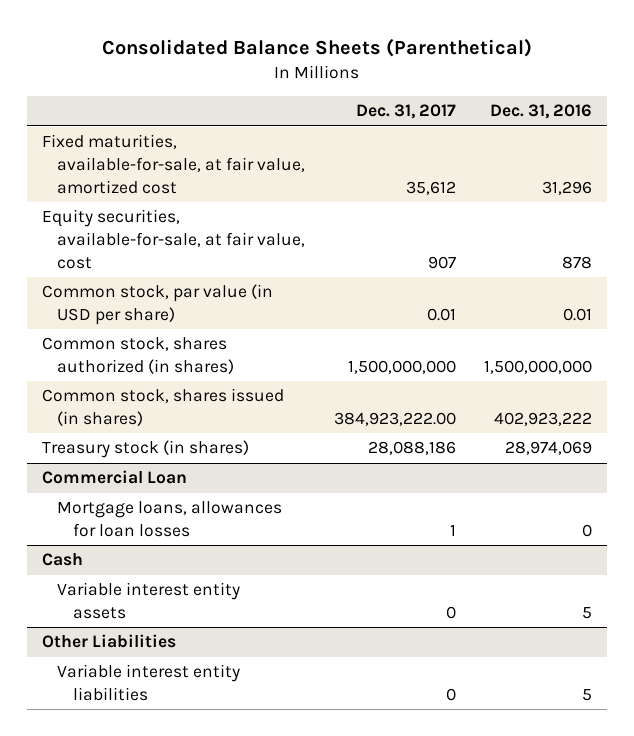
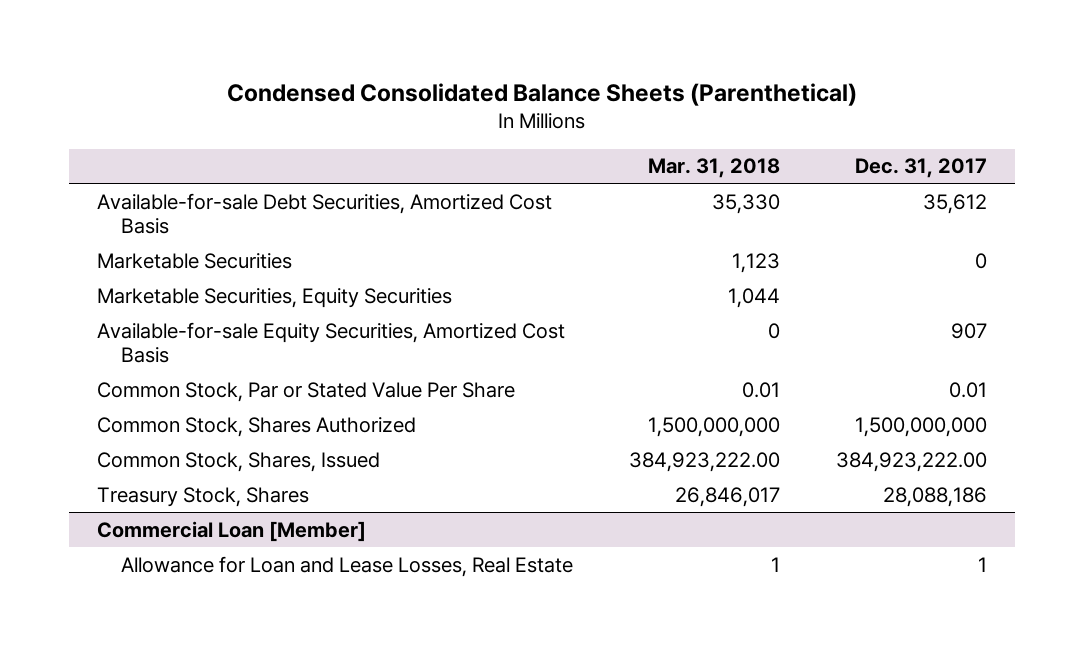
[101,38,532,58] Consolidated Balance Sheets (Parenthetical) -> [226,82,857,106] Condensed Consolidated Balance Sheets (Parenthetical)
[490,104,593,120] Dec. 31, 2016 -> none
none -> [647,158,780,179] Mar. 31, 2018
[41,553,83,567] Cash -> none
[57,582,241,620] Variable interest entity assets -> none
[41,634,176,649] Other Liabilities -> none
[57,664,241,702] Variable interest entity liabilities -> none
[41,134,306,194] Fixed maturities, available-for-sale, at fair value, amortized cost -> [97,192,553,234] Available-for-sale Debt Securities, Amortized Cost Basis
none -> [97,252,293,269] Marketable Securities
none -> [97,287,453,308] Marketable Securities, Equity Securities
[41,209,306,269] Equity securities, available-for-sale, at fair value, cost -> [97,321,566,363] Available-for-sale Equity Securities, Amortized Cost Basis
[41,284,273,326] Common stock, par value (in USD per share) -> [97,381,516,402] Common Stock, Par or Stated Value Per Share
[41,337,235,375] Common stock, shares authorized (in shares) -> [97,416,417,437] Common Stock, Shares Authorized
[41,388,284,427] Common stock, shares issued (in shares) -> [97,451,381,472] Common Stock, Shares, Issued
[41,440,249,459] Treasury stock (in shares) -> [97,486,310,507] Treasury Stock, Shares
[41,470,187,485] Commercial Loan -> [97,520,367,542] Commercial Loan [Member]
[57,501,283,538] Mortgage loans, allowances for loan losses -> [120,555,573,577] Allowance for Loan and Lease Losses, Real Estate

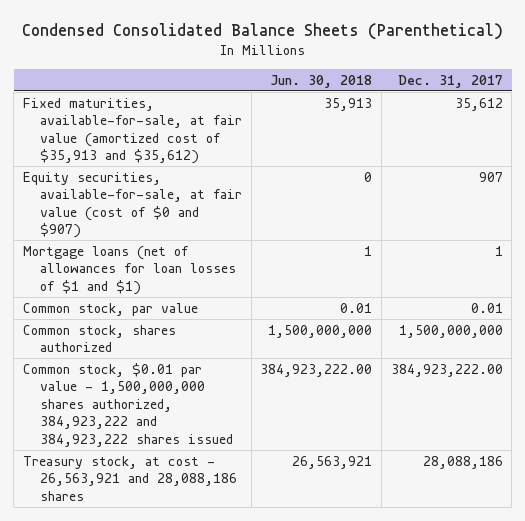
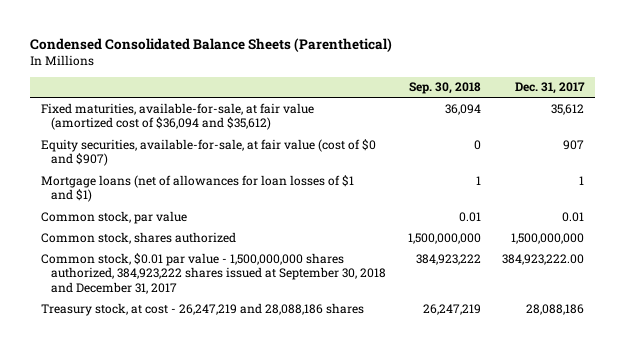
[270,75,373,89] Jun. 30, 2018 -> none
none -> [408,82,481,95] Sep. 30, 2018
[22,97,243,165] Fixed maturities, available-for-sale, at fair value (amortized cost of $35,913 and $35,612) -> [40,102,314,131] Fixed maturities, available-for-sale, at fair value (amortized cost of $36,094 and $35,612)
[22,362,234,448] Common stock, $0.01 par value - 1,500,000,000 shares authorized, 384,923,222 and 384,923,222 shares issued -> [40,252,387,295] Common stock, $0.01 par value - 1,500,000,000 shares authorized, 384,923,222 shares issued at September 30, 2018 and December 31, 2017
[22,455,238,501] Treasury stock, at cost - 26,563,921 and 28,088,186 shares -> [40,302,364,316] Treasury stock, at cost - 26,247,219 and 28,088,186 shares

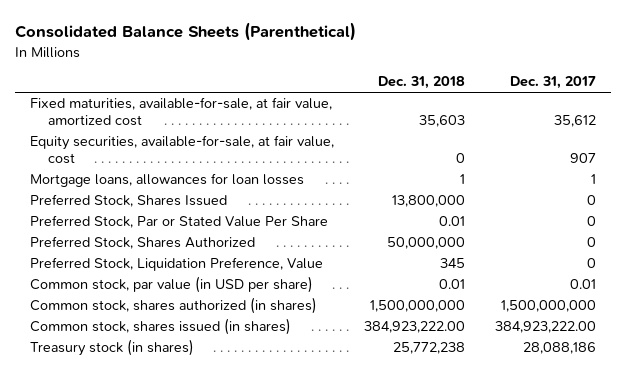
[30,37,393,52] Condensed Consolidated Balance Sheets (Parenthetical) -> [15,22,357,42] Consolidated Balance Sheets (Parenthetical)
[408,82,481,95] Sep. 30, 2018 -> none
none -> [377,76,465,90] Dec. 31, 2018
[40,102,314,131] Fixed maturities, available-for-sale, at fair value (amortized cost of $36,094 and $35,612) -> [30,97,333,126] Fixed maturities, available-for-sale, at fair value, amortized cost
[40,138,376,167] Equity securities, available-for-sale, at fair value (cost of $0 and $907) -> [30,135,335,164] Equity securities, available-for-sale, at fair value, cost
[40,174,354,203] Mortgage loans (net of allowances for loan losses of $1 and $1) -> [30,173,305,188] Mortgage loans, allowances for loan losses
none -> [30,194,228,208] Preferred Stock, Shares Issued
none -> [30,215,329,229] Preferred Stock, Par or Stated Value Per Share
none -> [30,236,256,250] Preferred Stock, Shares Authorized
none -> [30,257,324,272] Preferred Stock, Liquidation Preference, Value
[40,210,187,224] Common stock, par value -> [30,276,314,294] Common stock, par value (in USD per share)
[40,231,236,244] Common stock, shares authorized -> [30,297,318,315] Common stock, shares authorized (in shares)
[40,252,387,295] Common stock, $0.01 par value - 1,500,000,000 shares authorized, 384,923,222 shares issued at September 30, 2018 and December 31, 2017 -> [30,318,292,336] Common stock, shares issued (in shares)
[40,302,364,316] Treasury stock, at cost - 26,247,219 and 28,088,186 shares -> [30,339,195,357] Treasury stock (in shares)

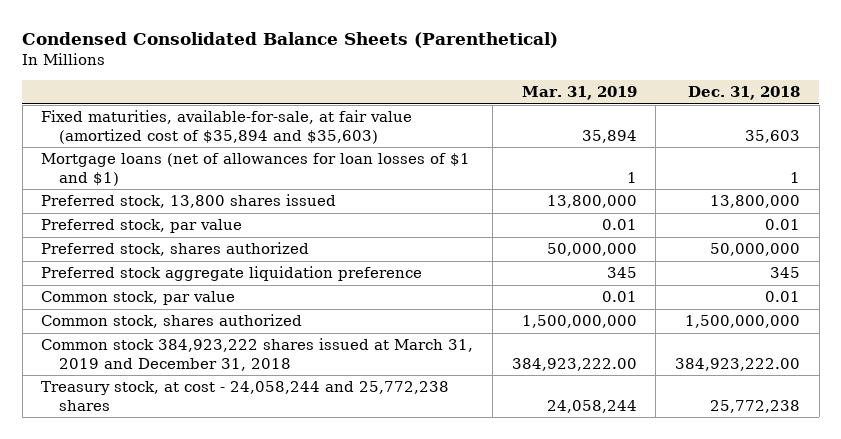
[15,22,357,42] Consolidated Balance Sheets (Parenthetical) -> [22,32,559,49] Condensed Consolidated Balance Sheets (Parenthetical)
[509,76,596,90] Dec. 31, 2017 -> none
none -> [521,86,637,101] Mar. 31, 2019
[30,135,335,164] Equity securities, available-for-sale, at fair value, cost -> none
[30,97,333,126] Fixed maturities, available-for-sale, at fair value, amortized cost -> [41,110,413,144] Fixed maturities, available-for-sale, at fair value (amortized cost of $35,894 and $35,603)
[30,173,305,188] Mortgage loans, allowances for loan losses -> [41,153,471,186] Mortgage loans (net of allowances for loan losses of $1 and $1)
[30,194,228,208] Preferred Stock, Shares Issued -> [41,194,337,209] Preferred stock, 13,800 shares issued
[30,215,329,229] Preferred Stock, Par or Stated Value Per Share -> [41,219,243,234] Preferred stock, par value
[30,236,256,250] Preferred Stock, Shares Authorized -> [41,242,310,257] Preferred stock, shares authorized
[30,257,324,272] Preferred Stock, Liquidation Preference, Value -> [41,266,423,282] Preferred stock aggregate liquidation preference
[30,276,314,294] Common stock, par value (in USD per share) -> [41,291,236,306] Common stock, par value
[30,297,318,315] Common stock, shares authorized (in shares) -> [41,314,303,329] Common stock, shares authorized
[30,318,292,336] Common stock, shares issued (in shares) -> [41,338,474,371] Common stock 384,923,222 shares issued at March 31, 2019 and December 31, 2018
[30,339,195,357] Treasury stock (in shares) -> [41,381,450,411] Treasury stock, at cost - 24,058,244 and 25,772,238 shares

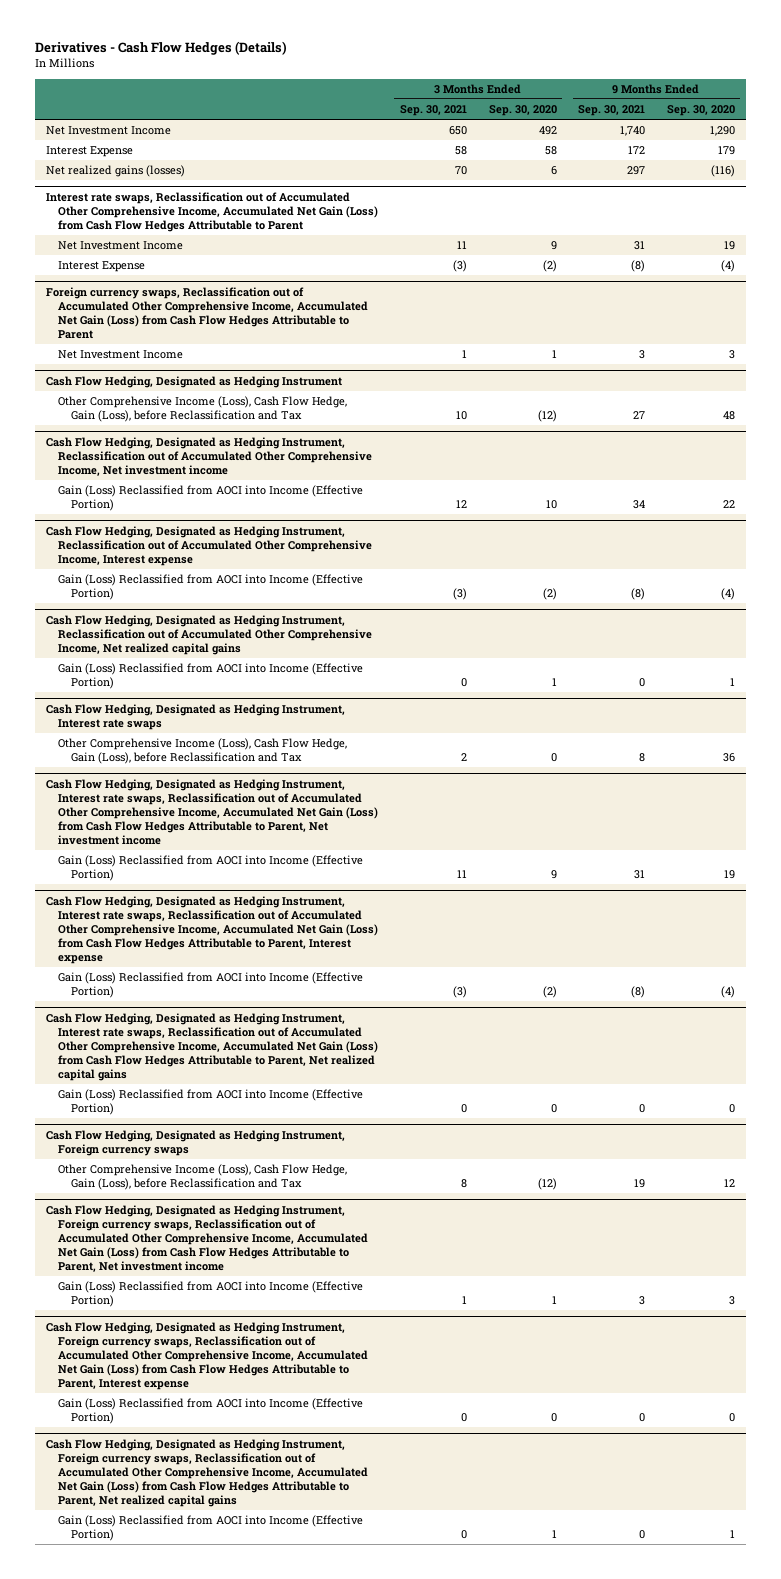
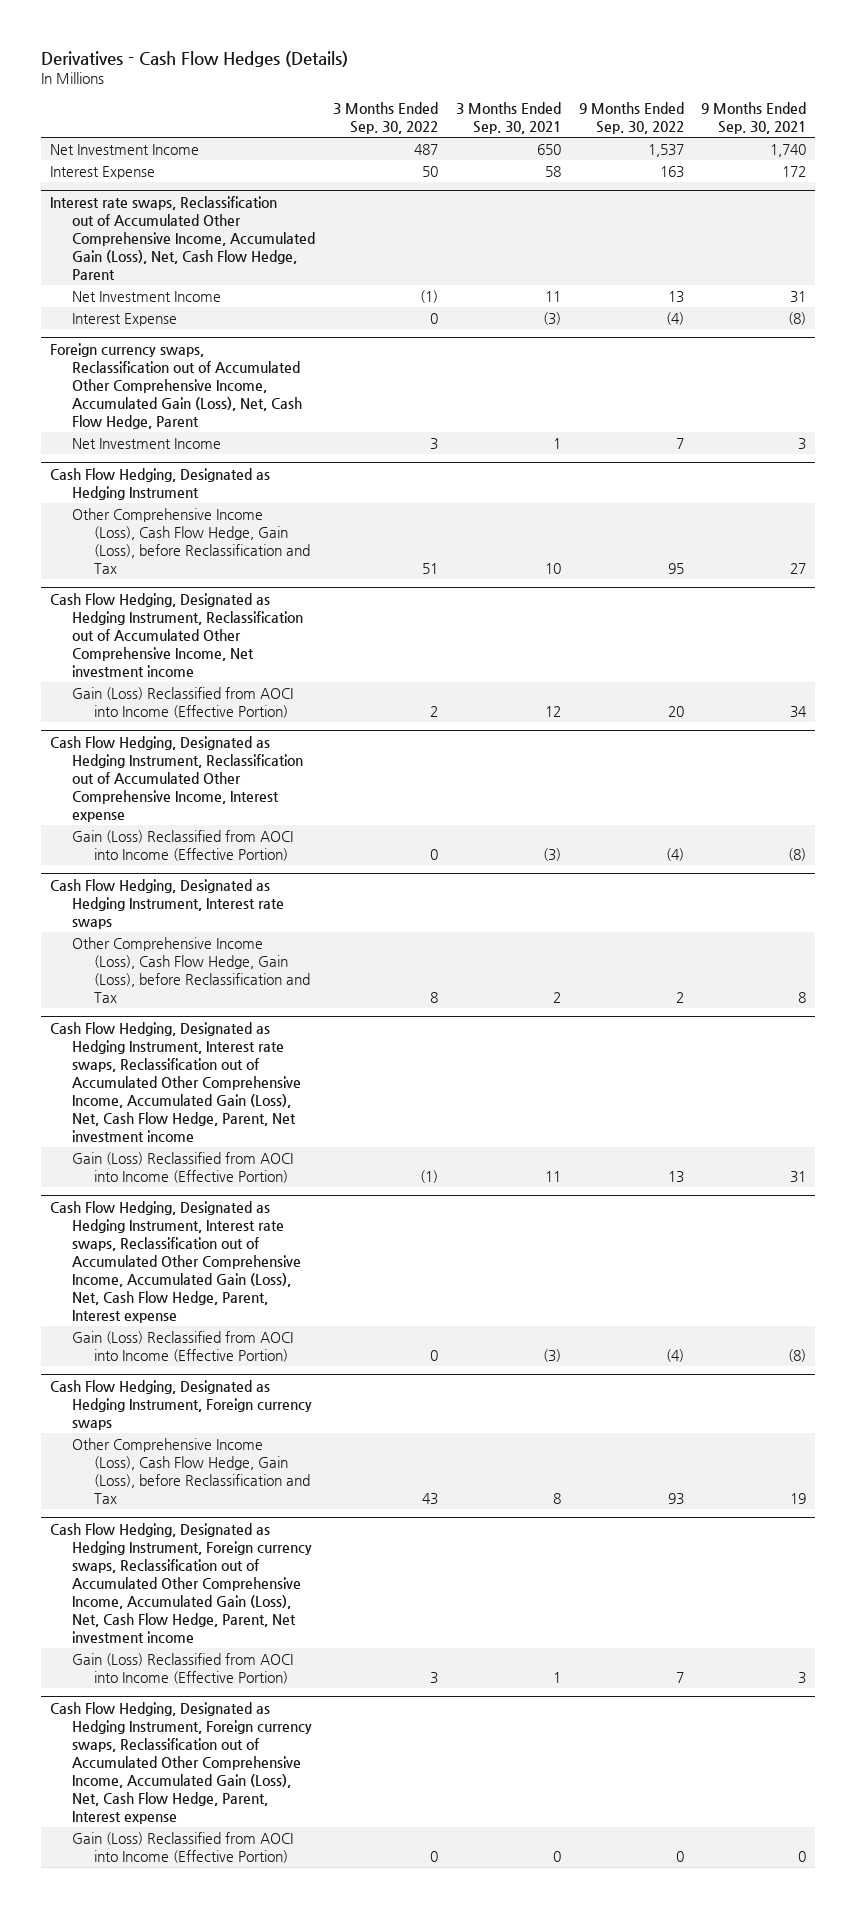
[488,105,557,117] Sep. 30, 2020 -> none
[666,105,735,117] Sep. 30, 2020 -> none
none -> [332,102,438,135] 3 Months Ended Sep. 30, 2022
none -> [578,102,684,135] 9 Months Ended Sep. 30, 2022
[45,165,185,178] Net realized gains (losses) -> none
[45,192,379,233] Interest rate swaps, Reclassification out of Accumulated Other Comprehensive Income, Accumulated Net Gain (Loss) from Cash Flow Hedges Attributable to Parent -> [50,195,316,280] Interest rate swaps, Reclassification out of Accumulated Other Comprehensive Income, Accumulated Gain (Loss), Net, Cash Flow Hedge, Parent
[45,287,369,340] Foreign currency swaps, Reclassification out of Accumulated Other Comprehensive Income, Accumulated Net Gain (Loss) from Cash Flow Hedges Attributable to Parent -> [50,342,303,429] Foreign currency swaps, Reclassification out of Accumulated Other Comprehensive Income, Accumulated Gain (Loss), Net, Cash Flow Hedge, Parent
[45,615,373,656] Cash Flow Hedging, Designated as Hedging Instrument, Reclassification out of Accumulated Other Comprehensive Income, Net realized capital gains -> none
[58,663,364,690] Gain (Loss) Reclassified from AOCI into Income (Effective Portion) -> none
[45,779,379,846] Cash Flow Hedging, Designated as Hedging Instrument, Interest rate swaps, Reclassification out of Accumulated Other Comprehensive Income, Accumulated Net Gain (Loss) from Cash Flow Hedges Attributable to Parent, Net investment income -> [50,1021,302,1142] Cash Flow Hedging, Designated as Hedging Instrument, Interest rate swaps, Reclassification out of Accumulated Other Comprehensive Income, Accumulated Gain (Loss), Net, Cash Flow Hedge, Parent, Net investment income
[45,896,379,965] Cash Flow Hedging, Designated as Hedging Instrument, Interest rate swaps, Reclassification out of Accumulated Other Comprehensive Income, Accumulated Net Gain (Loss) from Cash Flow Hedges Attributable to Parent, Interest expense -> [50,1200,302,1323] Cash Flow Hedging, Designated as Hedging Instrument, Interest rate swaps, Reclassification out of Accumulated Other Comprehensive Income, Accumulated Gain (Loss), Net, Cash Flow Hedge, Parent, Interest expense
[45,1013,379,1082] Cash Flow Hedging, Designated as Hedging Instrument, Interest rate swaps, Reclassification out of Accumulated Other Comprehensive Income, Accumulated Net Gain (Loss) from Cash Flow Hedges Attributable to Parent, Net realized capital gains -> none
[58,1089,364,1116] Gain (Loss) Reclassified from AOCI into Income (Effective Portion) -> none
[45,1205,369,1273] Cash Flow Hedging, Designated as Hedging Instrument, Foreign currency swaps, Reclassification out of Accumulated Other Comprehensive Income, Accumulated Net Gain (Loss) from Cash Flow Hedges Attributable to Parent, Net investment income -> [50,1522,313,1643] Cash Flow Hedging, Designated as Hedging Instrument, Foreign currency swaps, Reclassification out of Accumulated Other Comprehensive Income, Accumulated Gain (Loss), Net, Cash Flow Hedge, Parent, Net investment income
[58,1398,364,1425] Gain (Loss) Reclassified from AOCI into Income (Effective Portion) -> none
[45,1439,369,1508] Cash Flow Hedging, Designated as Hedging Instrument, Foreign currency swaps, Reclassification out of Accumulated Other Comprehensive Income, Accumulated Net Gain (Loss) from Cash Flow Hedges Attributable to Parent, Net realized capital gains -> none
[45,1322,369,1391] Cash Flow Hedging, Designated as Hedging Instrument, Foreign currency swaps, Reclassification out of Accumulated Other Comprehensive Income, Accumulated Net Gain (Loss) from Cash Flow Hedges Attributable to Parent, Interest expense -> [50,1701,313,1824] Cash Flow Hedging, Designated as Hedging Instrument, Foreign currency swaps, Reclassification out of Accumulated Other Comprehensive Income, Accumulated Gain (Loss), Net, Cash Flow Hedge, Parent, Interest expense

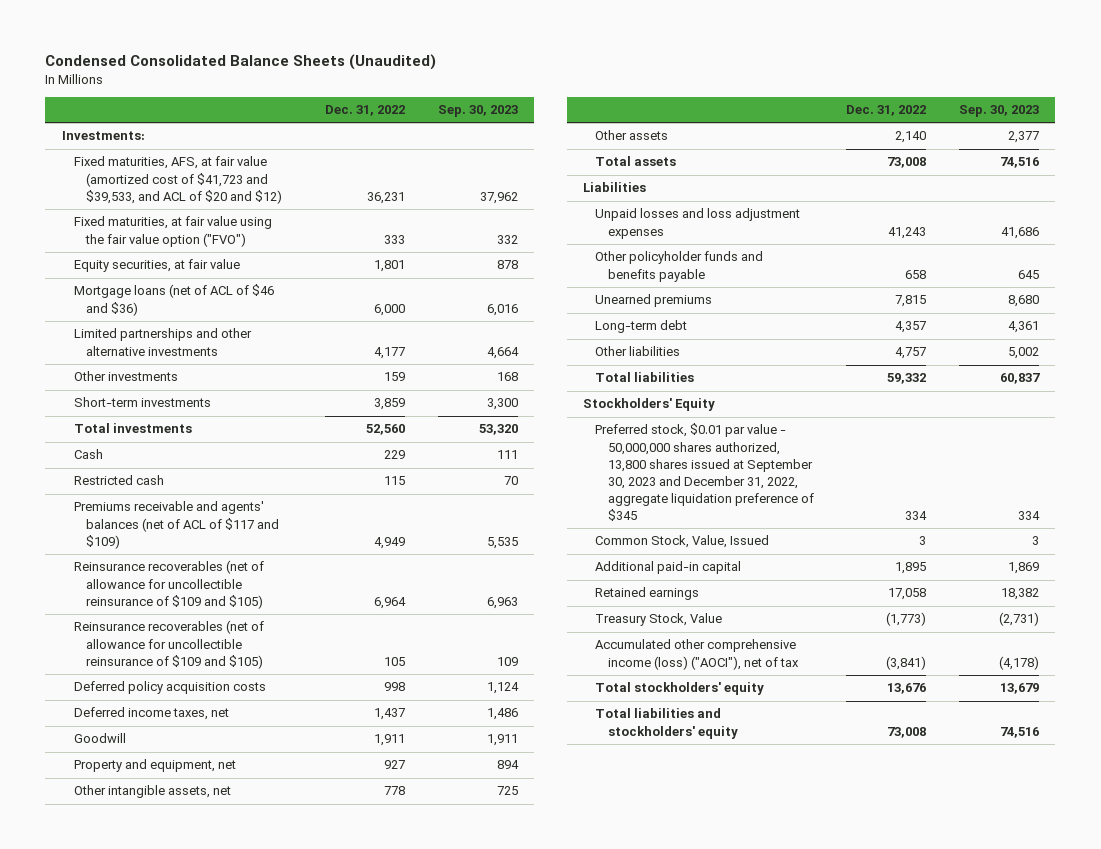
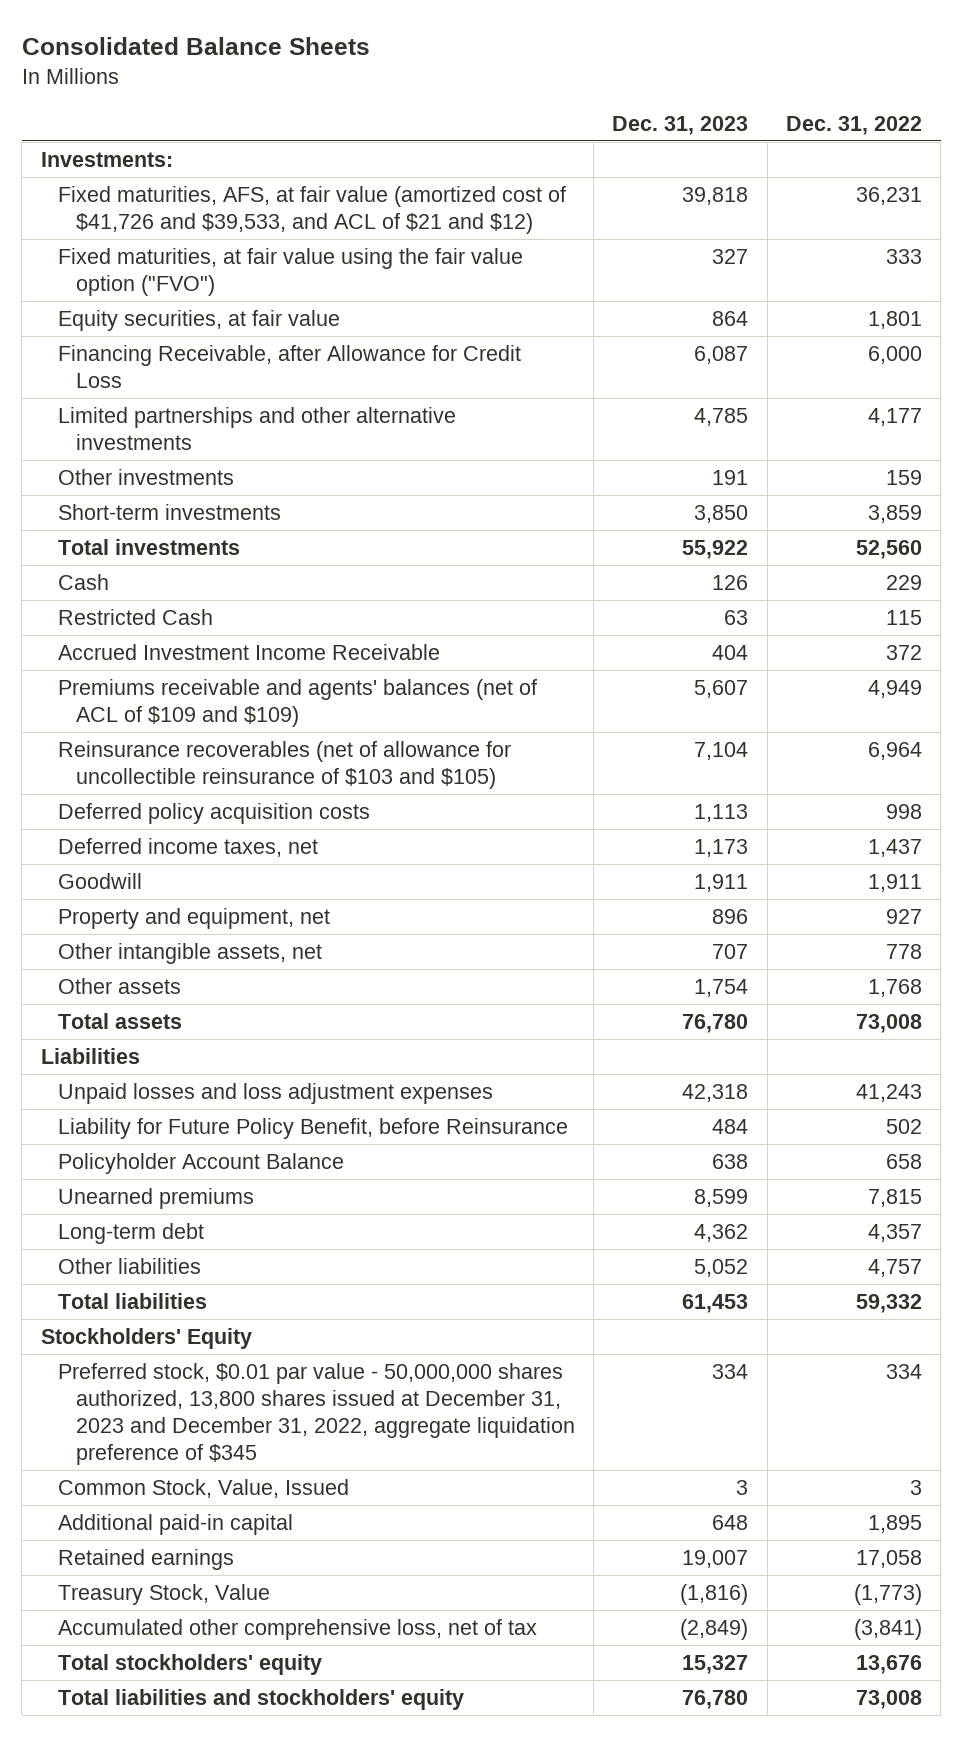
[45,53,437,70] Condensed Consolidated Balance Sheets (Unaudited) -> [21,37,370,56] Consolidated Balance Sheets
[437,105,518,118] Sep. 30, 2023 -> none
none -> [612,115,749,135] Dec. 31, 2023
[74,156,283,204] Fixed maturities, AFS, at fair value (amortized cost of $41,723 and $39,533, and ACL of $20 and $12) -> [58,185,567,234] Fixed maturities, AFS, at fair value (amortized cost of $41,726 and $39,533, and ACL of $21 and $12)
[74,284,275,316] Mortgage loans (net of ACL of $46 and $36) -> [58,344,522,388] Financing Receivable, after Allowance for Credit Loss
[74,620,265,669] Reinsurance recoverables (net of allowance for uncollectible reinsurance of $109 and $105) -> none
[74,475,165,486] Restricted cash -> [58,608,214,625] Restricted Cash
none -> [58,643,441,660] Accrued Investment Income Receivable
[74,501,280,549] Premiums receivable and agents' balances (net of ACL of $117 and $109) -> [58,678,538,727] Premiums receivable and agents' balances (net of ACL of $109 and $109)
[74,560,265,609] Reinsurance recoverables (net of allowance for uncollectible reinsurance of $109 and $105) -> [58,740,512,789] Reinsurance recoverables (net of allowance for uncollectible reinsurance of $103 and $105)
[895,131,927,144] 2,140 -> [867,978,922,997] 1,768
none -> [58,1117,569,1139] Liability for Future Policy Benefit, before Reinsurance
[595,251,764,282] Other policyholder funds and benefits payable -> [58,1152,345,1174] Policyholder Account Balance
[595,423,814,521] Preferred stock, $0.01 par value - 50,000,000 shares authorized, 13,800 shares issued at September 30, 2023 and December 31, 2022, aggregate liquidation preference of $345 -> [58,1362,575,1466] Preferred stock, $0.01 par value - 50,000,000 shares authorized, 13,800 shares issued at December 31, 2023 and December 31, 2022, aggregate liquidation preference of $345
[595,639,799,670] Accumulated other comprehensive income (loss) ("AOCI"), net of tax -> [58,1618,538,1640] Accumulated other comprehensive loss, net of tax

